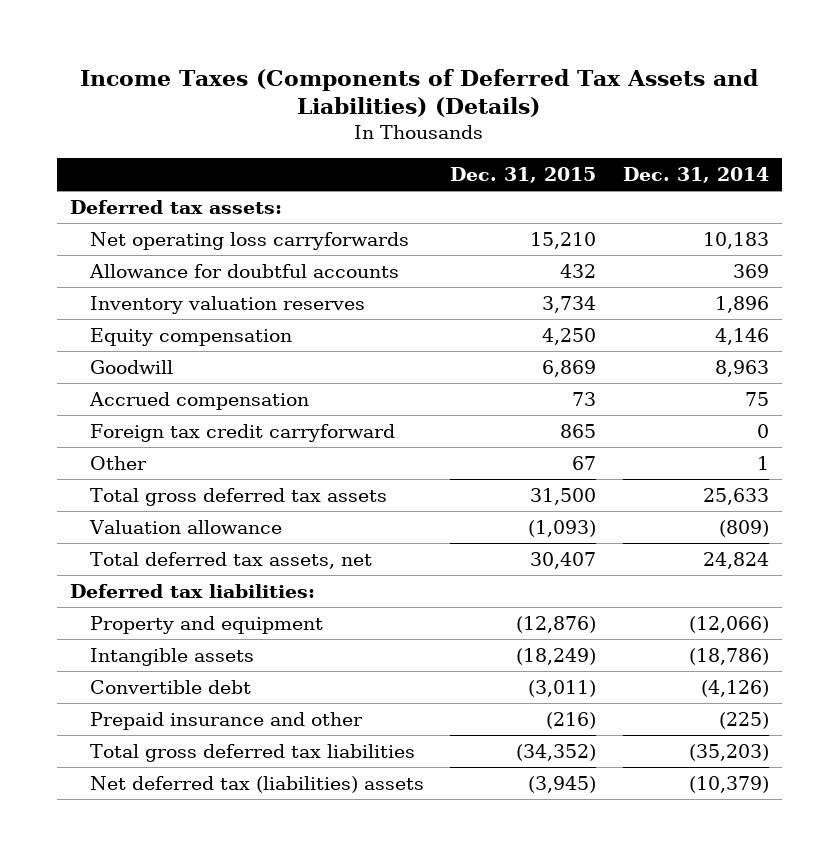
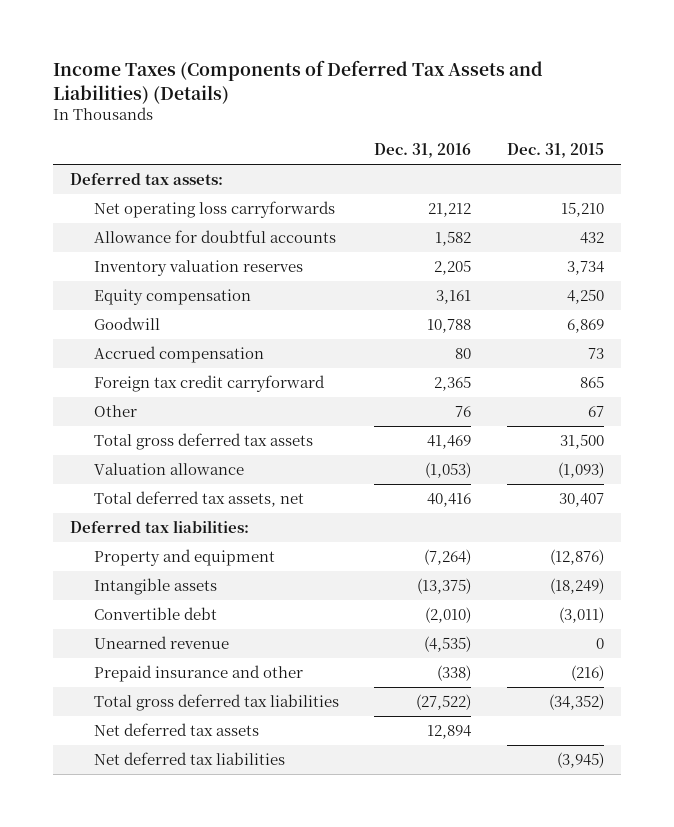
[622,166,769,183] Dec. 31, 2014 -> none
none -> [374,143,472,159] Dec. 31, 2016
none -> [94,635,230,649] Unearned revenue
none -> [94,722,260,736] Net deferred tax assets
[90,775,425,793] Net deferred tax (liabilities) assets -> [94,751,286,765] Net deferred tax liabilities

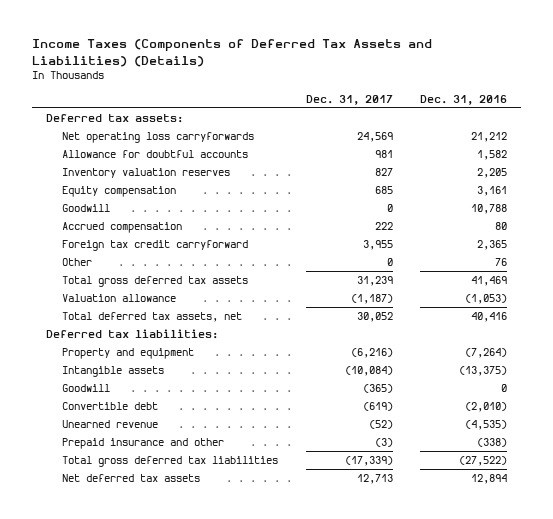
[506,143,604,159] Dec. 31, 2015 -> none
none -> [305,94,393,105] Dec. 31, 2017
none -> [62,384,111,393] Goodwill
[94,751,286,765] Net deferred tax liabilities -> none

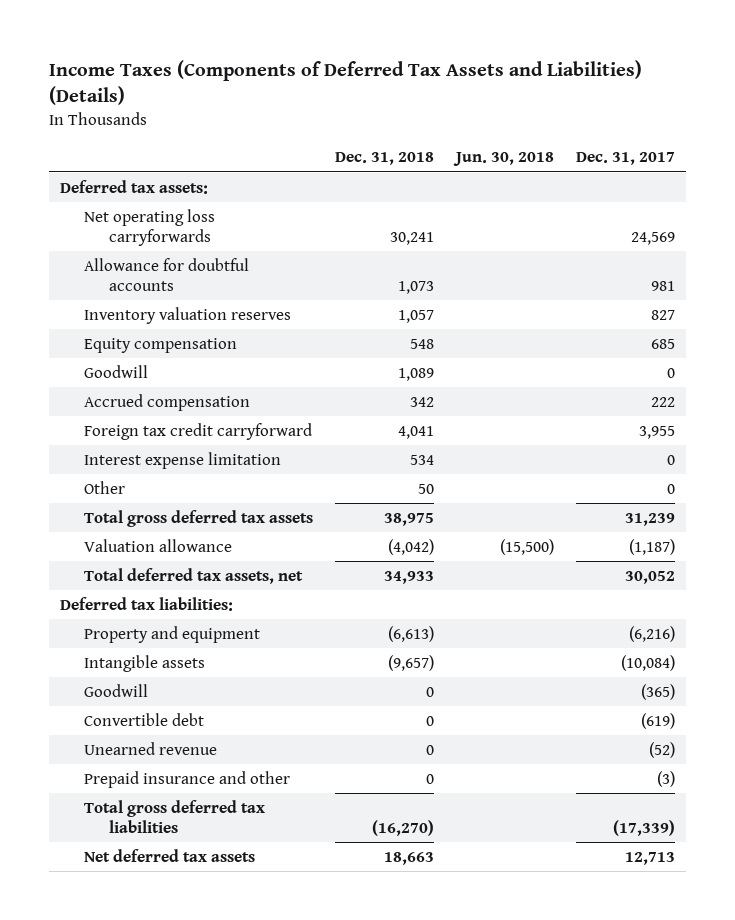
[420,94,508,105] Dec. 31, 2016 -> none
none -> [335,152,435,166] Dec. 31, 2018
none -> [453,152,555,167] Jun. 30, 2018
none -> [84,451,282,469] Interest expense limitation

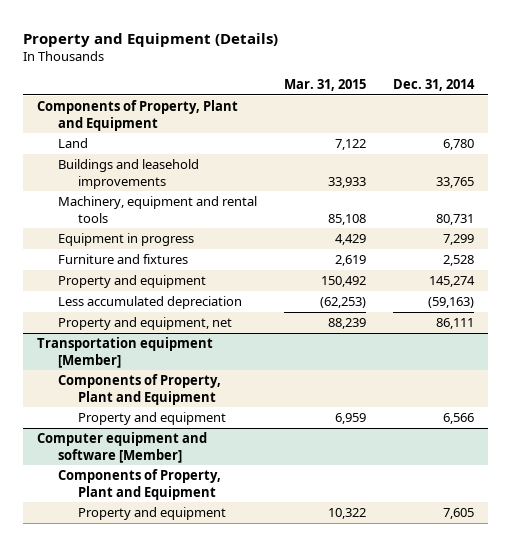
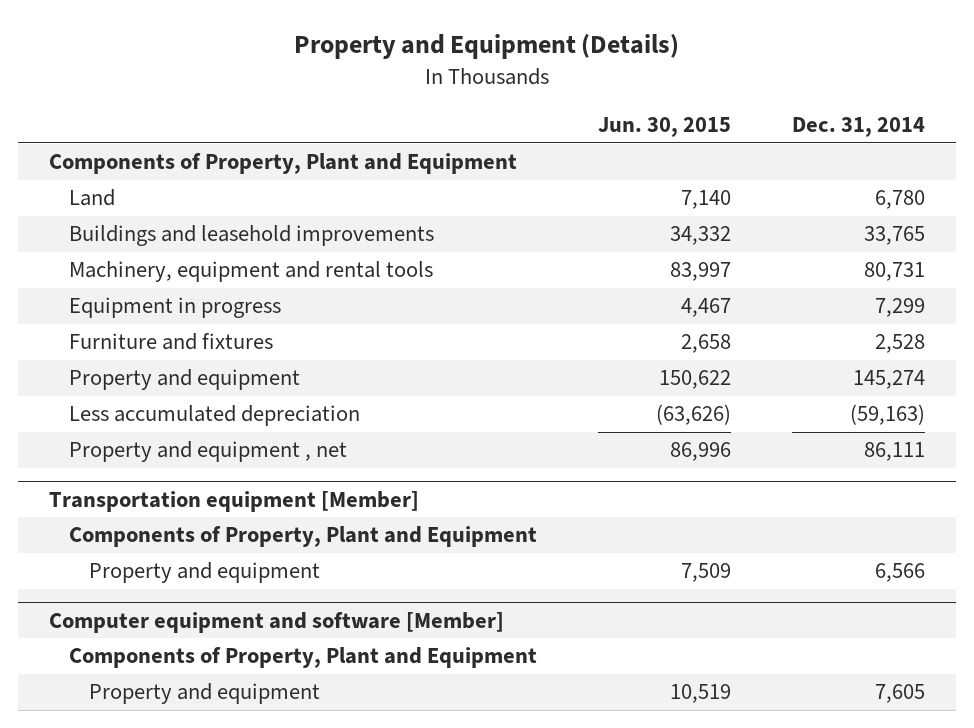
[284,79,367,92] Mar. 31, 2015 -> none
none -> [598,117,732,138] Jun. 30, 2015
[57,317,232,331] Property and equipment, net -> [68,441,347,463] Property and equipment , net

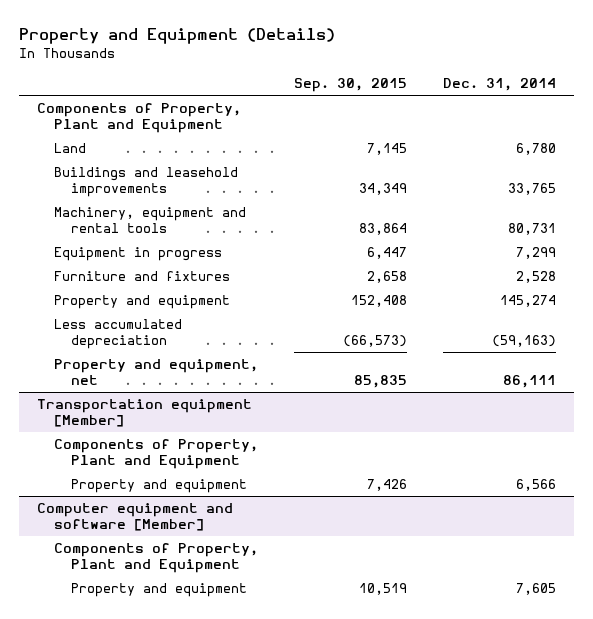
[598,117,732,138] Jun. 30, 2015 -> none
none -> [294,78,408,93] Sep. 30, 2015
[68,441,347,463] Property and equipment , net -> [54,359,259,386] Property and equipment, net

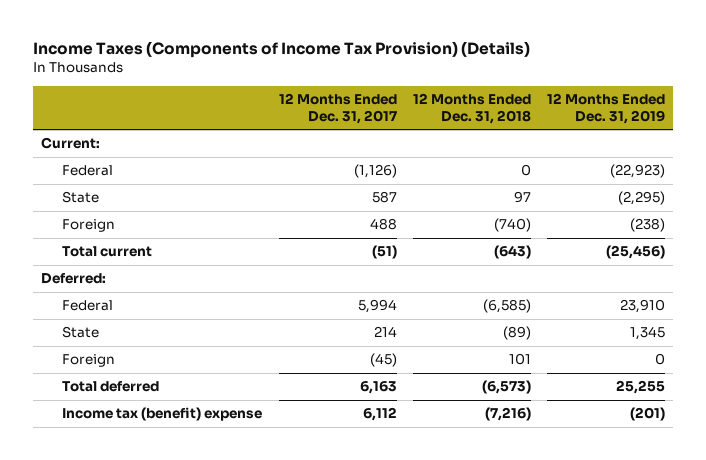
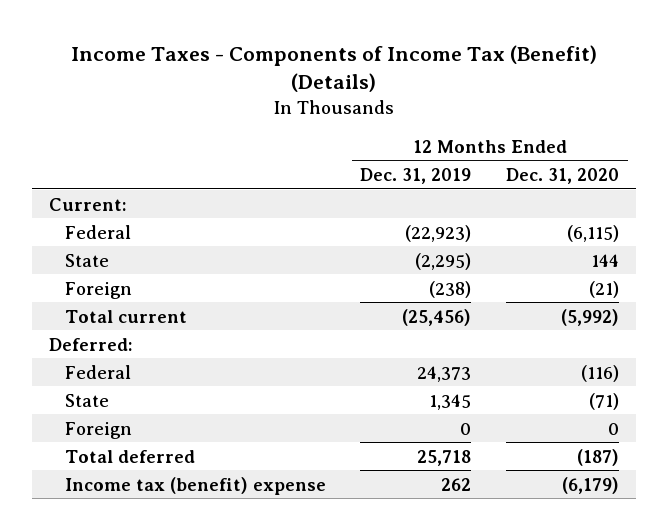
[33,41,531,59] Income Taxes (Components of Income Tax Provision) (Details) -> [71,44,598,93] Income Taxes - Components of Income Tax (Benefit) (Details)
[278,93,397,124] 12 Months Ended Dec. 31, 2017 -> none
[412,93,531,124] 12 Months Ended Dec. 31, 2018 -> none
none -> [506,168,620,185] Dec. 31, 2020
[620,299,666,314] 23,910 -> [417,365,472,382] 24,373
[616,380,666,395] 25,255 -> [417,449,472,466] 25,718
[630,407,666,422] (201) -> [441,477,472,491] 262

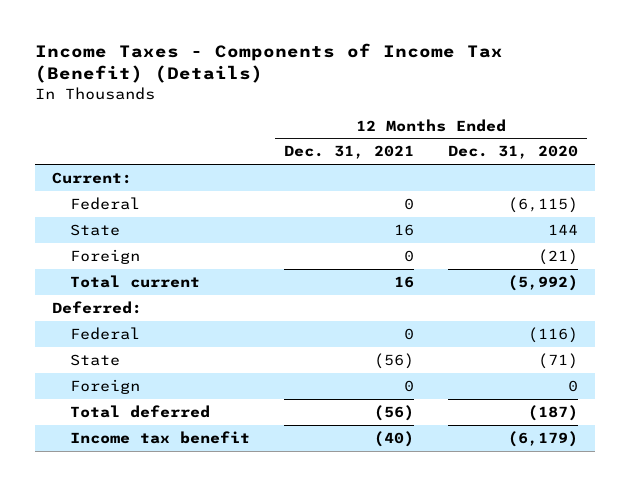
[360,168,472,185] Dec. 31, 2019 -> none
none -> [283,145,414,160] Dec. 31, 2021
[64,476,326,495] Income tax (benefit) expense -> [69,430,250,444] Income tax benefit

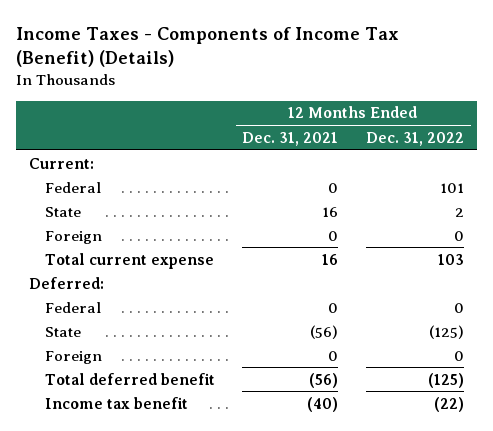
[447,145,578,160] Dec. 31, 2020 -> none
none -> [365,131,464,146] Dec. 31, 2022
[69,274,200,288] Total current -> [45,252,215,269] Total current expense
[69,404,210,418] Total deferred -> [45,372,216,385] Total deferred benefit

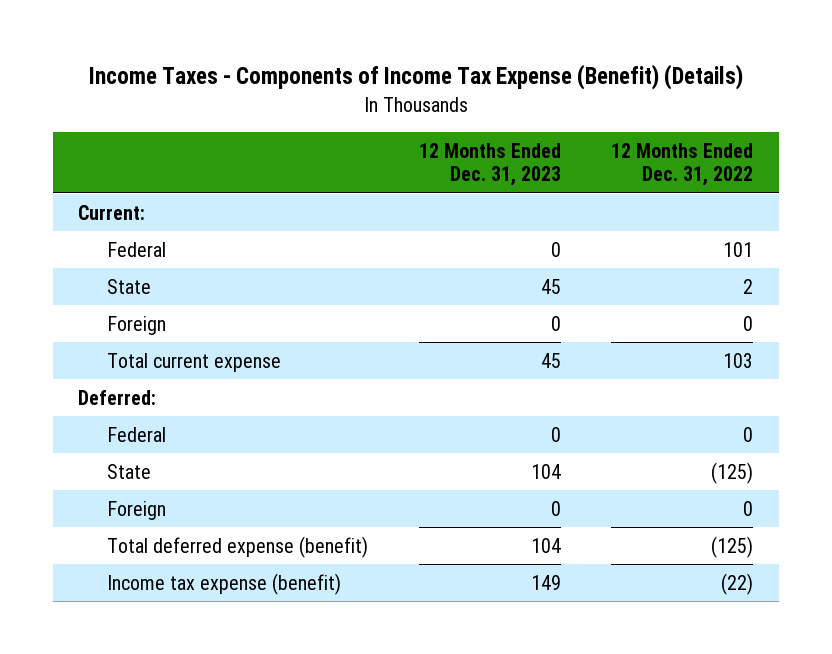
[15,26,399,68] Income Taxes - Components of Income Tax (Benefit) (Details) -> [88,64,743,91] Income Taxes - Components of Income Tax Expense (Benefit) (Details)
[242,131,339,146] Dec. 31, 2021 -> none
none -> [418,142,561,187] 12 Months Ended Dec. 31, 2023
[45,372,216,385] Total deferred benefit -> [107,535,369,558] Total deferred expense (benefit)
[45,396,189,409] Income tax benefit -> [107,572,342,595] Income tax expense (benefit)

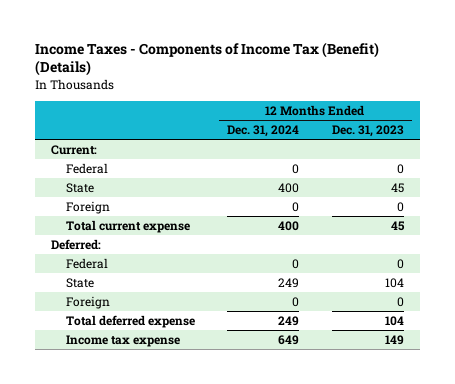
[88,64,743,91] Income Taxes - Components of Income Tax Expense (Benefit) (Details) -> [34,41,379,77] Income Taxes - Components of Income Tax (Benefit) (Details)
[611,142,754,187] 12 Months Ended Dec. 31, 2022 -> none
none -> [227,125,300,138] Dec. 31, 2024
[107,535,369,558] Total deferred expense (benefit) -> [65,315,195,329] Total deferred expense
[107,572,342,595] Income tax expense (benefit) -> [65,335,180,348] Income tax expense

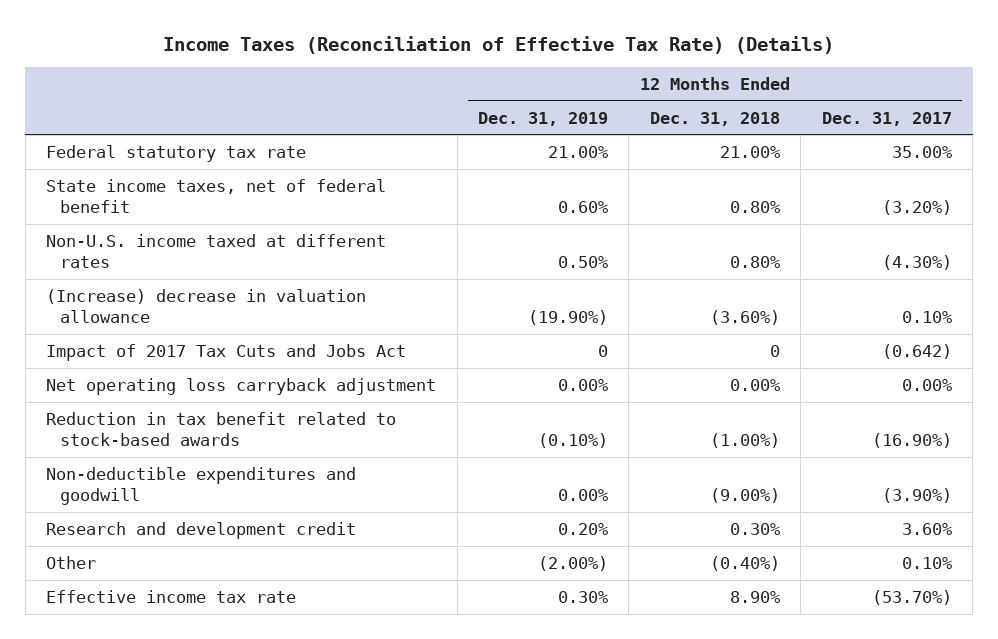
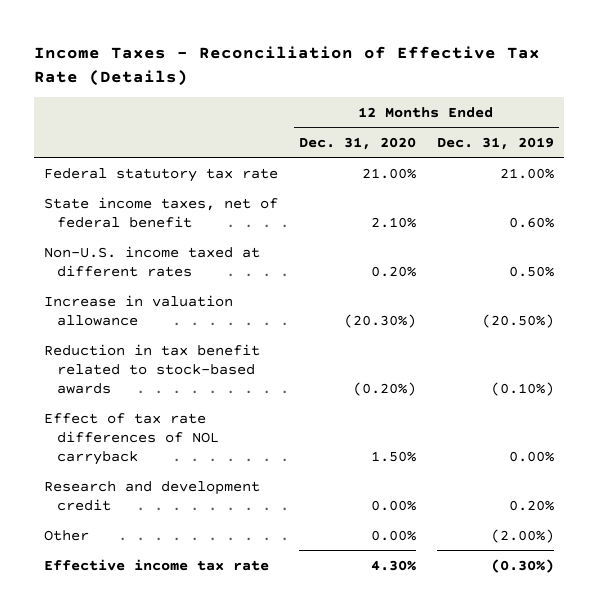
[162,35,834,54] Income Taxes (Reconciliation of Effective Tax Rate) (Details) -> [33,45,540,86] Income Taxes - Reconciliation of Effective Tax Rate (Details)
[649,111,780,126] Dec. 31, 2018 -> none
[821,111,952,126] Dec. 31, 2017 -> none
none -> [299,136,417,150] Dec. 31, 2020
[46,343,407,361] Impact of 2017 Tax Cuts and Jobs Act -> none
[46,377,437,395] Net operating loss carryback adjustment -> none
[46,288,367,323] (Increase) decrease in valuation allowance -> [44,294,234,326] Increase in valuation allowance
[528,309,609,325] (19.90%) -> [481,313,554,328] (20.50%)
[46,466,357,505] Non-deductible expenditures and goodwill -> none
none -> [44,412,220,465] Effect of tax rate differences of NOL carryback
[558,590,609,603] 0.30% -> [490,558,554,573] (0.30%)

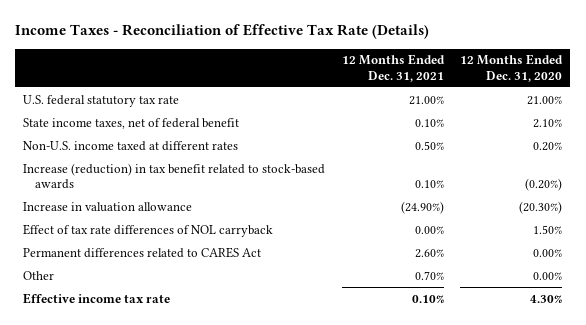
[436,136,554,150] Dec. 31, 2019 -> none
none -> [341,54,445,82] 12 Months Ended Dec. 31, 2021
[44,167,279,182] Federal statutory tax rate -> [23,94,180,107] U.S. federal statutory tax rate
none -> [23,162,326,190] Increase (reduction) in tax benefit related to stock-based awards
[44,343,261,394] Reduction in tax benefit related to stock-based awards -> none
[44,480,261,511] Research and development credit -> none
none -> [23,246,262,258] Permanent differences related to CARES Act

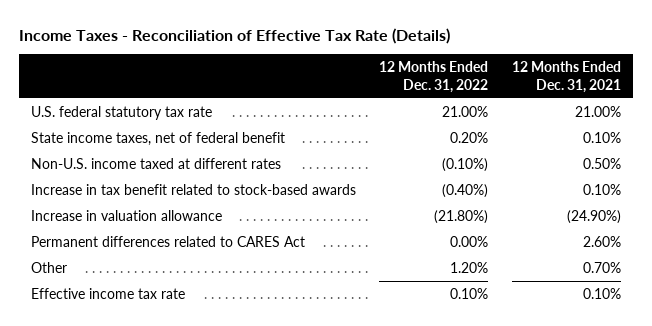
[460,54,564,82] 12 Months Ended Dec. 31, 2020 -> none
none -> [379,61,489,93] 12 Months Ended Dec. 31, 2022
[23,162,326,190] Increase (reduction) in tax benefit related to stock-based awards -> [30,183,356,195] Increase in tax benefit related to stock-based awards
[23,223,274,237] Effect of tax rate differences of NOL carryback -> none

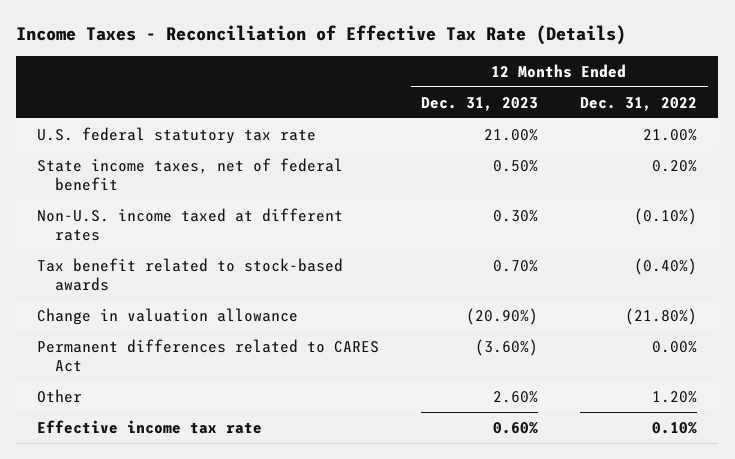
[511,61,621,93] 12 Months Ended Dec. 31, 2021 -> none
none -> [421,96,539,111] Dec. 31, 2023
[30,183,356,195] Increase in tax benefit related to stock-based awards -> [37,257,344,292] Tax benefit related to stock-based awards
[30,209,222,221] Increase in valuation allowance -> [37,307,299,325] Change in valuation allowance

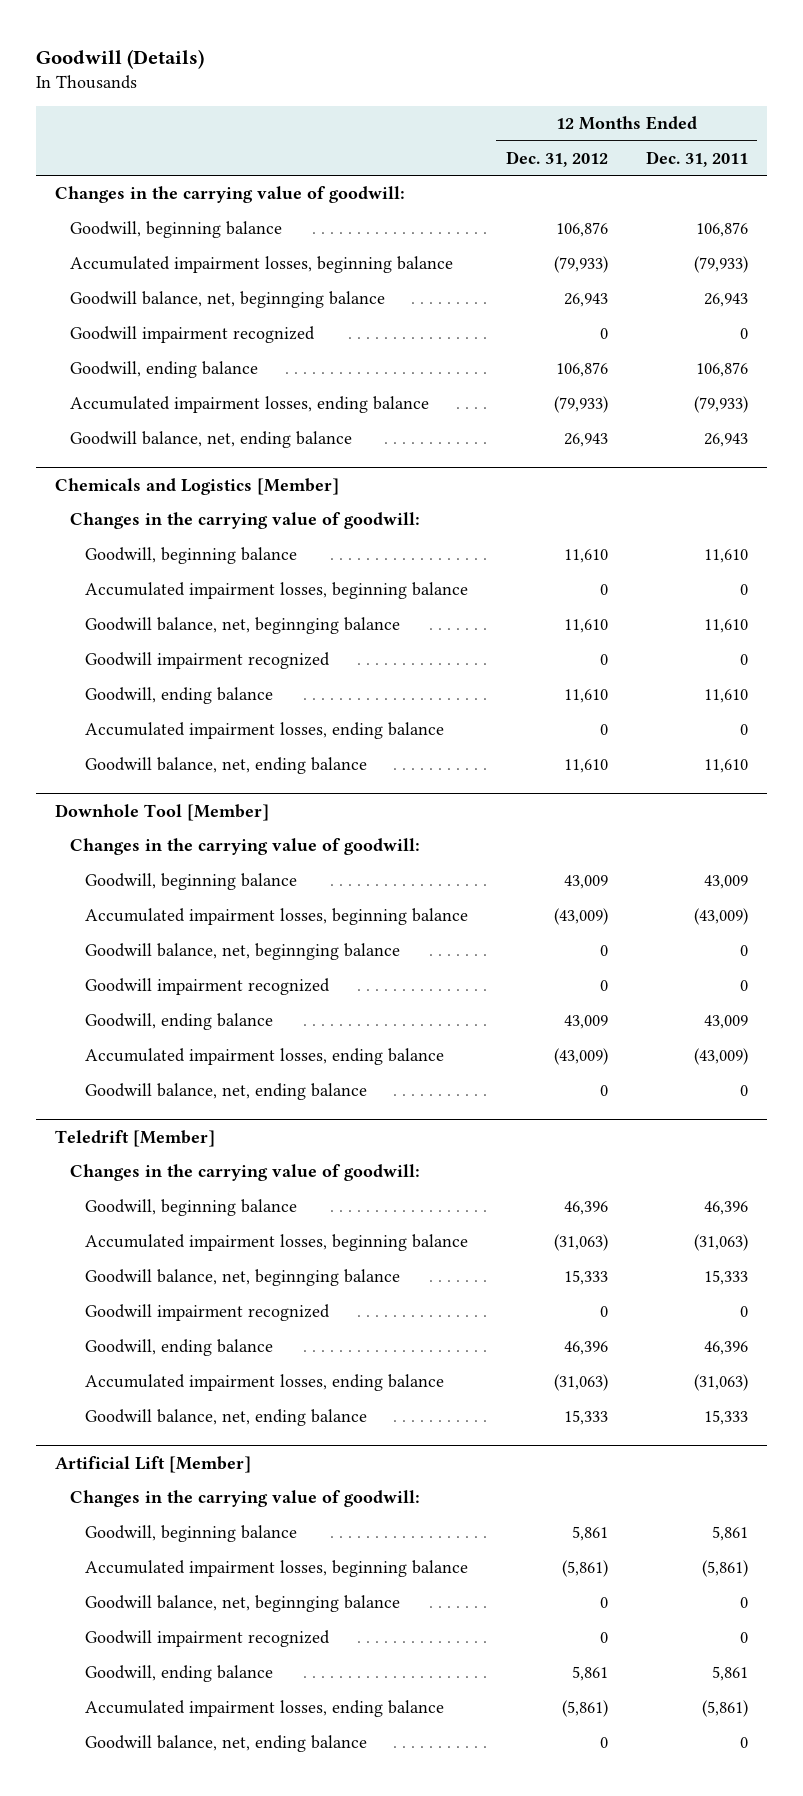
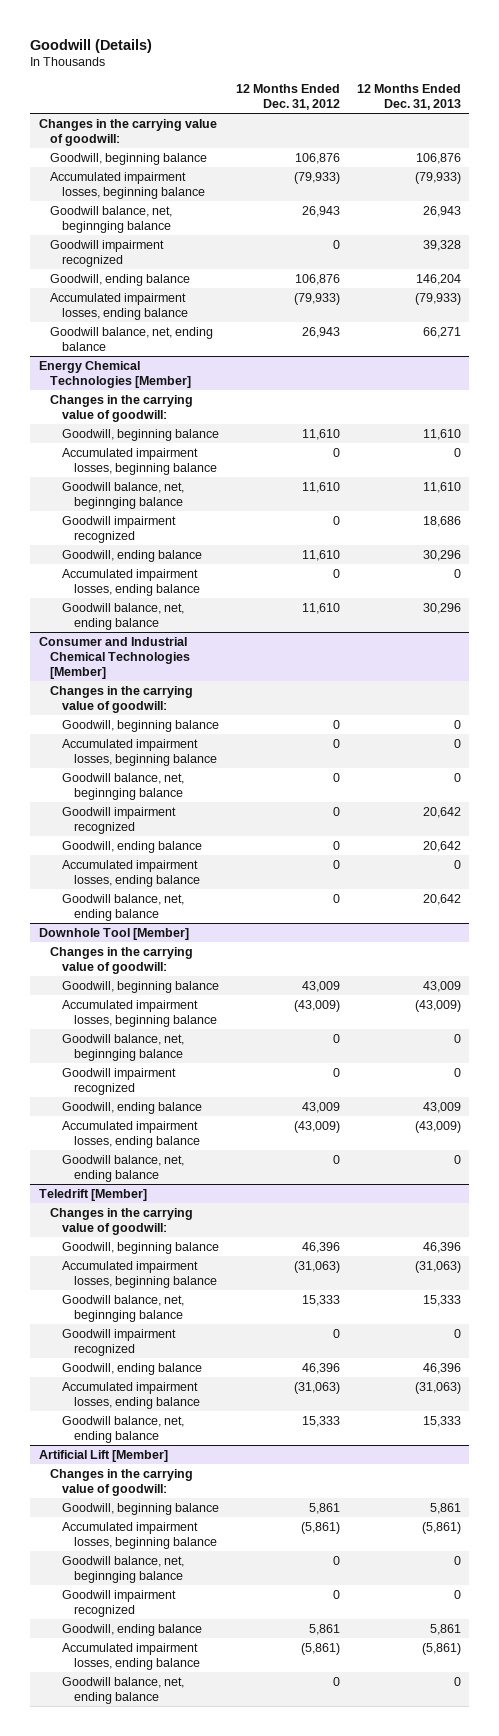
[645,150,748,167] Dec. 31, 2011 -> none
none -> [356,83,461,110] 12 Months Ended Dec. 31, 2013
[55,477,340,495] Chemicals and Logistics [Member] -> none
none -> [38,360,192,388] Energy Chemical Technologies [Member]
none -> [38,636,191,679] Consumer and Industrial Chemical Technologies [Member]
none -> [50,685,194,713] Changes in the carrying value of goodwill:
none -> [62,719,220,732] Goodwill, beginning balance
none -> [62,738,217,766] Accumulated impairment losses, beginning balance
none -> [62,772,185,800] Goodwill balance, net, beginnging balance
none -> [62,806,177,834] Goodwill impairment recognized
none -> [62,840,203,853] Goodwill, ending balance
none -> [62,859,200,887] Accumulated impairment losses, ending balance
none -> [62,893,185,921] Goodwill balance, net, ending balance

